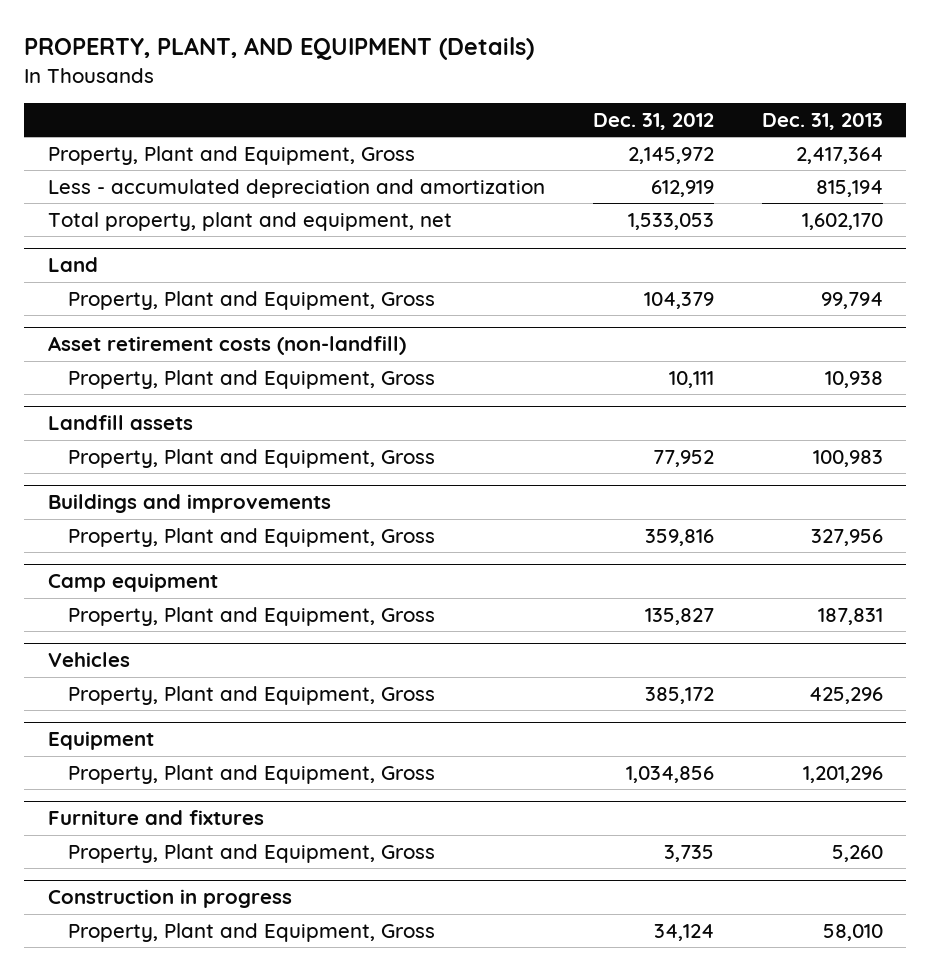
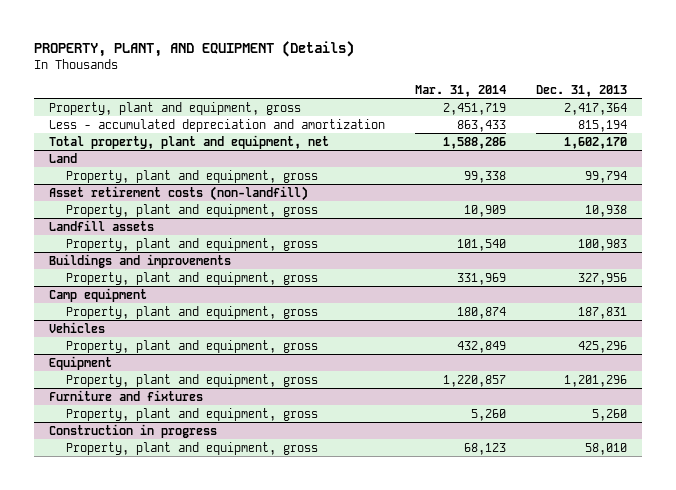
[592,112,714,130] Dec. 31, 2012 -> none
none -> [415,84,507,97] Mar. 31, 2014
[47,145,415,165] Property, Plant and Equipment, Gross -> [49,101,302,115] Property, plant and equipment, gross
[67,290,435,310] Property, Plant and Equipment, Gross -> [65,169,318,183] Property, plant and equipment, gross
[67,369,435,389] Property, Plant and Equipment, Gross -> [65,203,318,217] Property, plant and equipment, gross
[67,448,435,468] Property, Plant and Equipment, Gross -> [65,237,318,251] Property, plant and equipment, gross
[67,527,435,547] Property, Plant and Equipment, Gross -> [65,271,318,285] Property, plant and equipment, gross
[67,606,435,626] Property, Plant and Equipment, Gross -> [65,305,318,319] Property, plant and equipment, gross
[67,685,435,705] Property, Plant and Equipment, Gross -> [65,339,318,353] Property, plant and equipment, gross
[67,764,435,784] Property, Plant and Equipment, Gross -> [65,373,318,387] Property, plant and equipment, gross
[67,843,435,863] Property, Plant and Equipment, Gross -> [65,407,318,421] Property, plant and equipment, gross
[67,922,435,942] Property, Plant and Equipment, Gross -> [65,441,318,455] Property, plant and equipment, gross

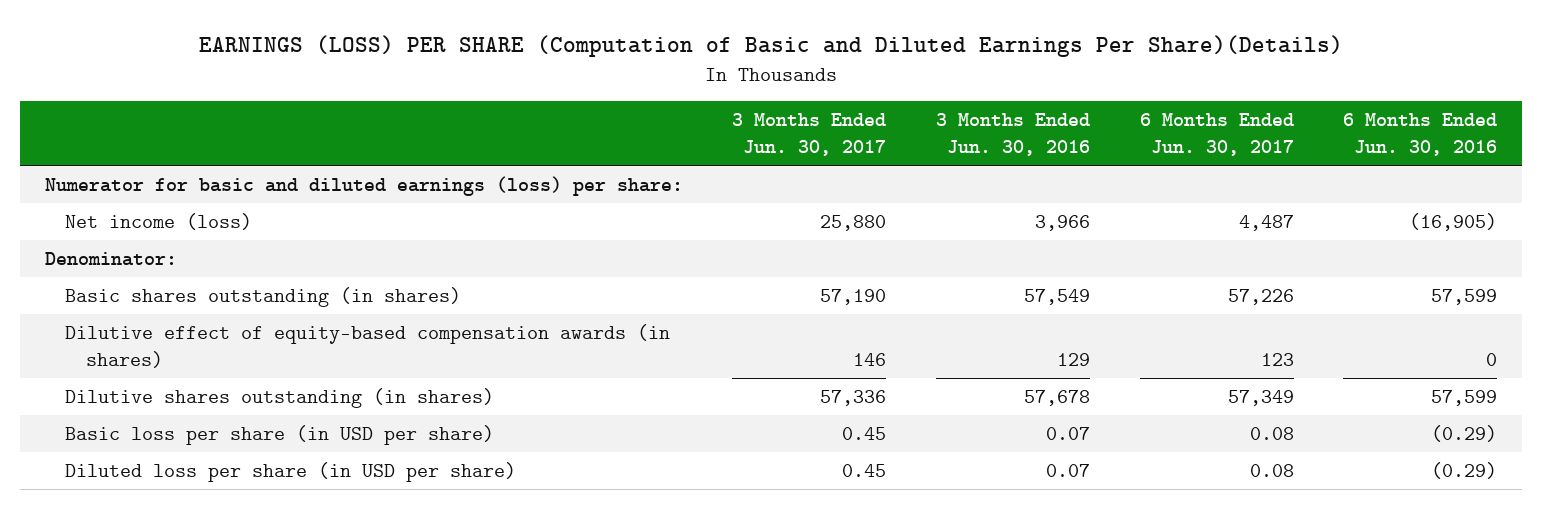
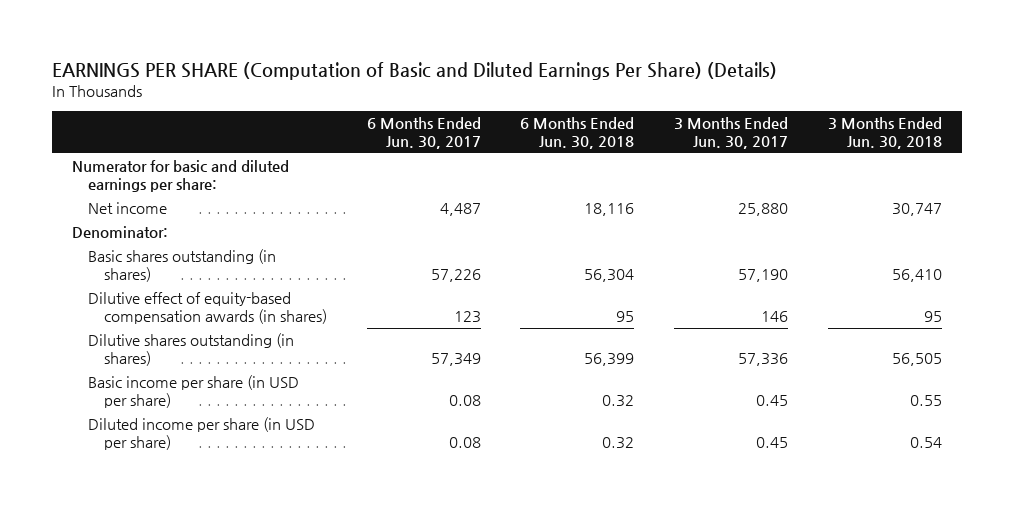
[198,35,1343,58] EARNINGS (LOSS) PER SHARE (Computation of Basic and Diluted Earnings Per Share)(Details) -> [52,61,778,80] EARNINGS PER SHARE (Computation of Basic and Diluted Earnings Per Share) (Details)
[935,113,1090,157] 3 Months Ended Jun. 30, 2016 -> none
[1343,113,1498,157] 6 Months Ended Jun. 30, 2016 -> none
none -> [520,117,635,150] 6 Months Ended Jun. 30, 2018
none -> [828,117,943,150] 3 Months Ended Jun. 30, 2018
[44,175,683,196] Numerator for basic and diluted earnings (loss) per share: -> [72,160,290,193] Numerator for basic and diluted earnings per share:
[65,212,253,230] Net income (loss) -> [87,202,167,215] Net income
[65,424,495,445] Basic loss per share (in USD per share) -> [87,375,299,409] Basic income per share (in USD per share)
[65,461,517,482] Diluted loss per share (in USD per share) -> [87,417,315,451] Diluted income per share (in USD per share)

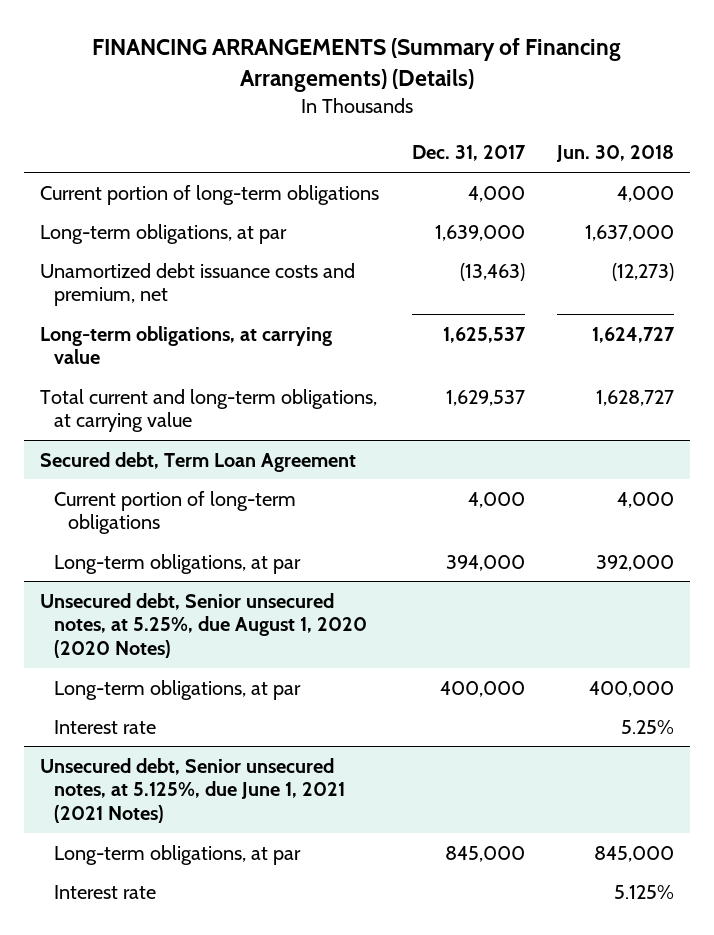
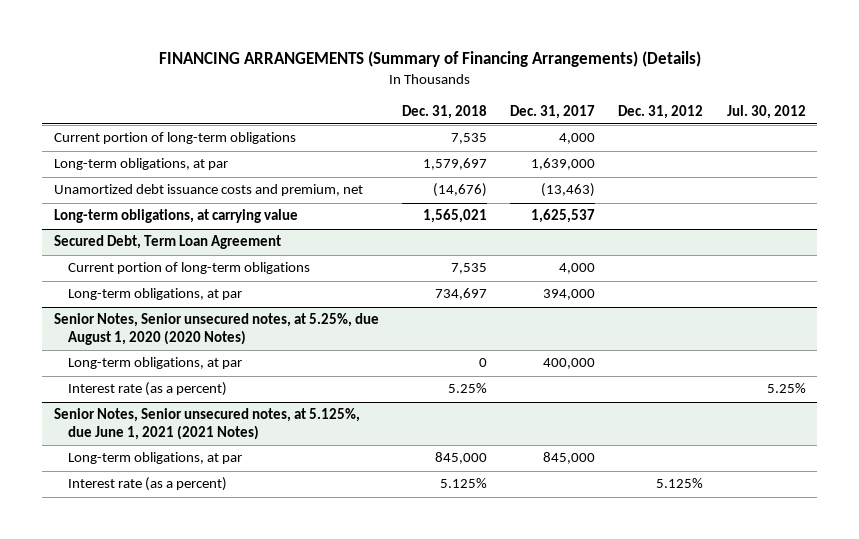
[555,145,674,163] Jun. 30, 2018 -> none
none -> [401,104,487,119] Dec. 31, 2018
none -> [618,104,704,119] Dec. 31, 2012
none -> [726,104,806,119] Jul. 30, 2012
[40,388,378,433] Total current and long-term obligations, at carrying value -> none
[40,451,357,472] Secured debt, Term Loan Agreement -> [53,235,281,250] Secured Debt, Term Loan Agreement
[40,592,368,659] Unsecured debt, Senior unsecured notes, at 5.25%, due August 1, 2020 (2020 Notes) -> [53,313,379,345] Senior Notes, Senior unsecured notes, at 5.25%, due August 1, 2020 (2020 Notes)
[54,719,157,734] Interest rate -> [67,382,227,397] Interest rate (as a percent)
[40,757,346,824] Unsecured debt, Senior unsecured notes, at 5.125%, due June 1, 2021 (2021 Notes) -> [53,408,360,440] Senior Notes, Senior unsecured notes, at 5.125%, due June 1, 2021 (2021 Notes)
[54,884,157,899] Interest rate -> [67,477,227,492] Interest rate (as a percent)

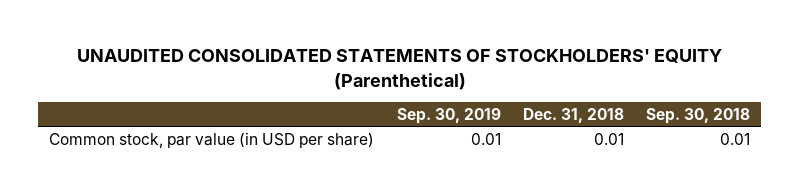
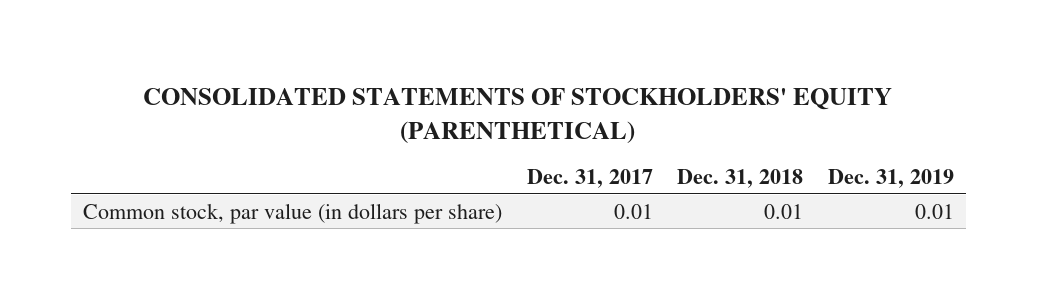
[76,49,722,90] UNAUDITED CONSOLIDATED STATEMENTS OF STOCKHOLDERS' EQUITY (Parenthetical) -> [143,87,893,144] CONSOLIDATED STATEMENTS OF STOCKHOLDERS' EQUITY (PARENTHETICAL)
[396,108,501,125] Sep. 30, 2019 -> none
[646,108,751,125] Sep. 30, 2018 -> none
none -> [526,169,653,189] Dec. 31, 2017
none -> [827,169,954,189] Dec. 31, 2019
[49,131,375,148] Common stock, par value (in USD per share) -> [83,202,503,224] Common stock, par value (in dollars per share)

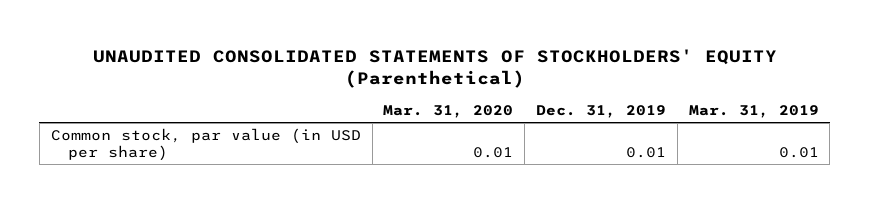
[143,87,893,144] CONSOLIDATED STATEMENTS OF STOCKHOLDERS' EQUITY (PARENTHETICAL) -> [92,48,777,88] UNAUDITED CONSOLIDATED STATEMENTS OF STOCKHOLDERS' EQUITY (Parenthetical)
[526,169,653,189] Dec. 31, 2017 -> none
[677,169,804,189] Dec. 31, 2018 -> none
none -> [383,104,514,118] Mar. 31, 2020
none -> [688,104,819,118] Mar. 31, 2019
[83,202,503,224] Common stock, par value (in dollars per share) -> [50,128,361,162] Common stock, par value (in USD per share)

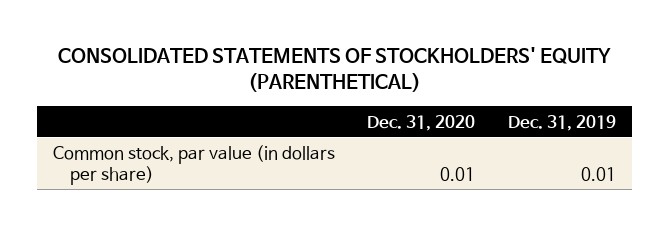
[92,48,777,88] UNAUDITED CONSOLIDATED STATEMENTS OF STOCKHOLDERS' EQUITY (Parenthetical) -> [58,47,612,93] CONSOLIDATED STATEMENTS OF STOCKHOLDERS' EQUITY (PARENTHETICAL)
[383,104,514,118] Mar. 31, 2020 -> none
[688,104,819,118] Mar. 31, 2019 -> none
none -> [367,114,476,131] Dec. 31, 2020
[50,128,361,162] Common stock, par value (in USD per share) -> [53,145,336,185] Common stock, par value (in dollars per share)

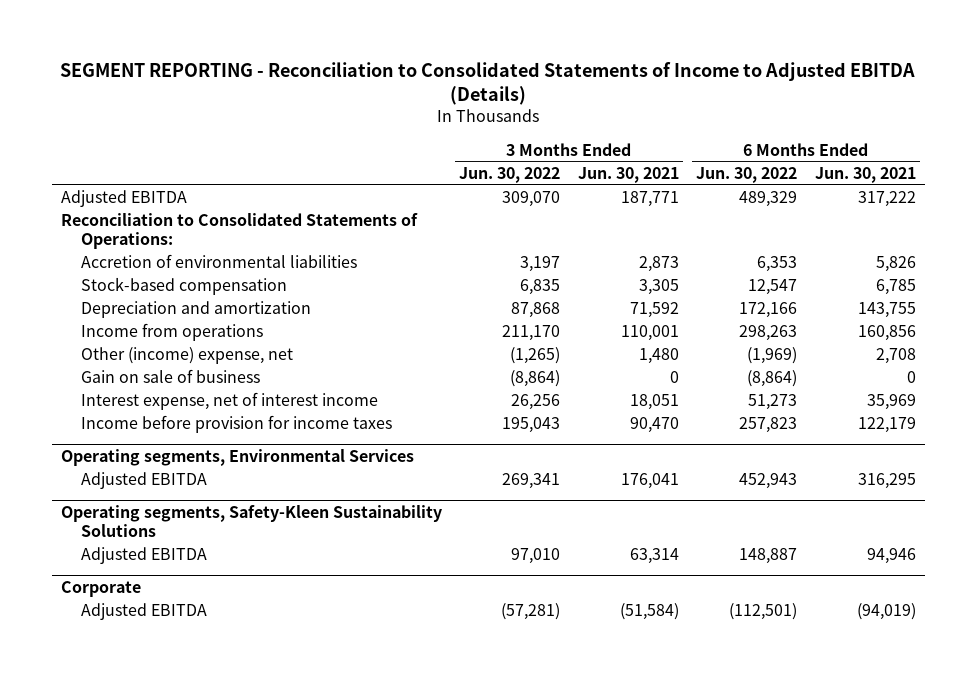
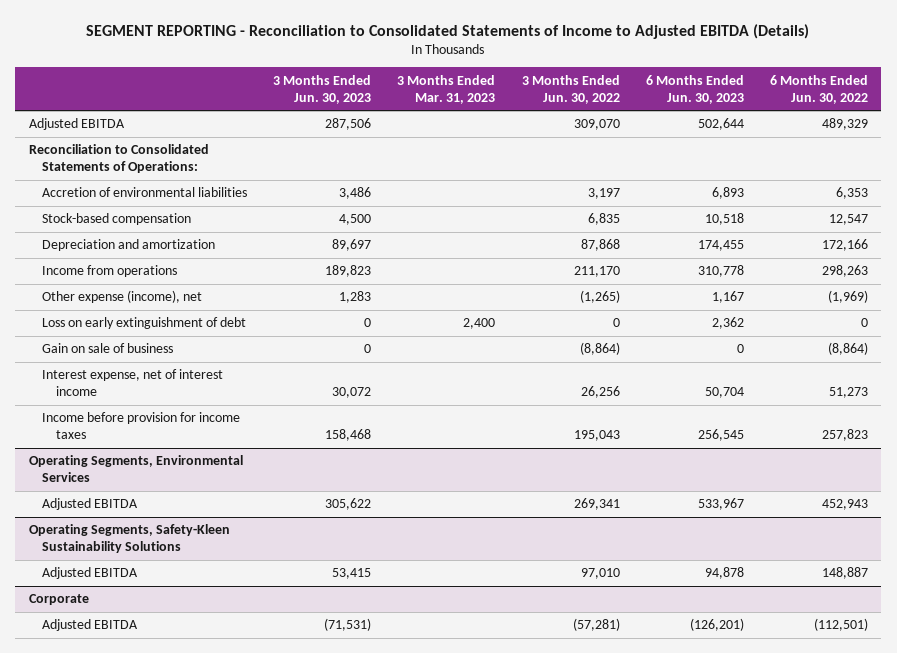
[577,167,679,184] Jun. 30, 2021 -> none
[814,167,916,184] Jun. 30, 2021 -> none
none -> [273,74,372,104] 3 Months Ended Jun. 30, 2023
none -> [397,74,496,104] 3 Months Ended Mar. 31, 2023
none -> [645,74,744,104] 6 Months Ended Jun. 30, 2023
[81,347,294,365] Other (income) expense, net -> [42,290,203,304] Other expense (income), net
none -> [42,317,247,330] Loss on early extinguishment of debt
[60,448,414,466] Operating segments, Environmental Services -> [28,455,243,483] Operating Segments, Environmental Services
[60,504,442,537] Operating segments, Safety-Kleen Sustainability Solutions -> [28,524,230,554] Operating Segments, Safety-Kleen Sustainability Solutions

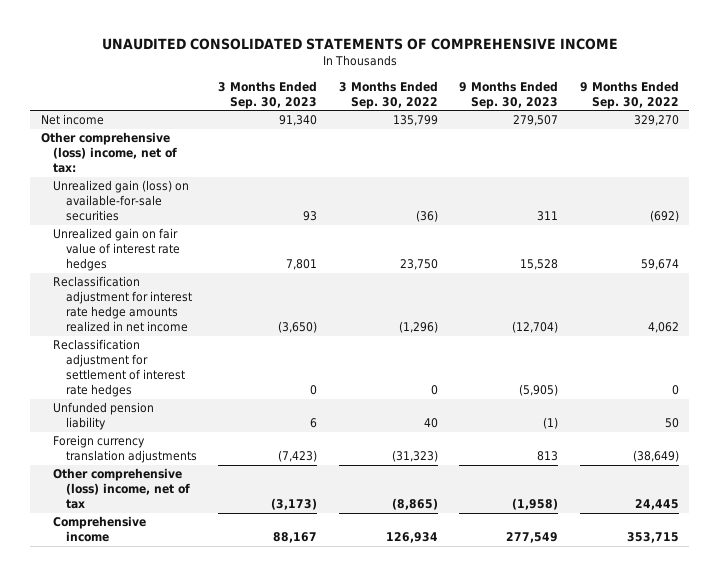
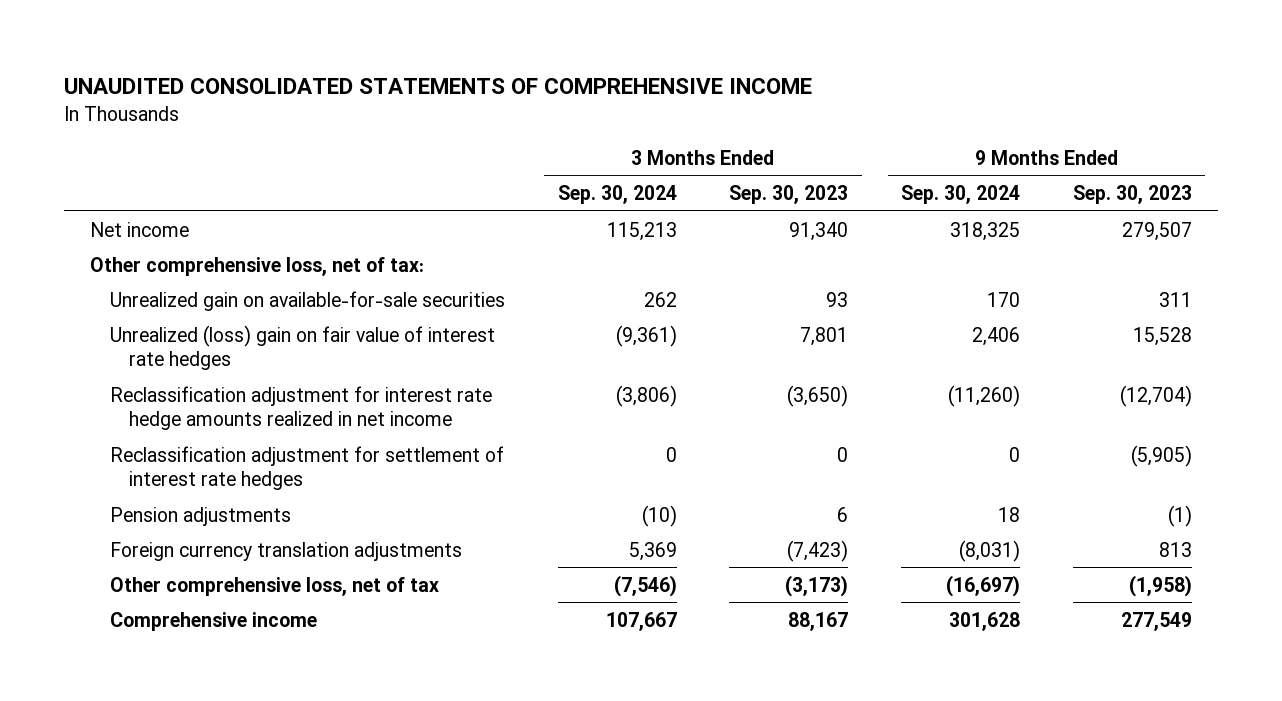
[338,80,438,109] 3 Months Ended Sep. 30, 2022 -> none
[579,80,679,109] 9 Months Ended Sep. 30, 2022 -> none
none -> [557,185,677,205] Sep. 30, 2024
none -> [901,185,1021,205] Sep. 30, 2024
[40,132,178,174] Other comprehensive (loss) income, net of tax: -> [90,256,425,276] Other comprehensive loss, net of tax:
[53,180,190,222] Unrealized gain (loss) on available-for-sale securities -> [109,290,505,311] Unrealized gain on available-for-sale securities
[53,228,180,272] Unrealized gain on fair value of interest rate hedges -> [109,324,495,371] Unrealized (loss) gain on fair value of interest rate hedges
[53,402,155,431] Unfunded pension liability -> [109,506,291,526] Pension adjustments
[53,468,190,510] Other comprehensive (loss) income, net of tax -> [109,576,439,596] Other comprehensive loss, net of tax

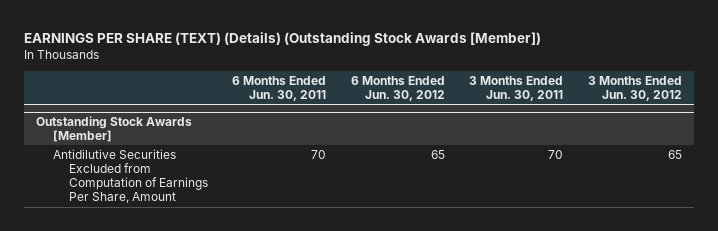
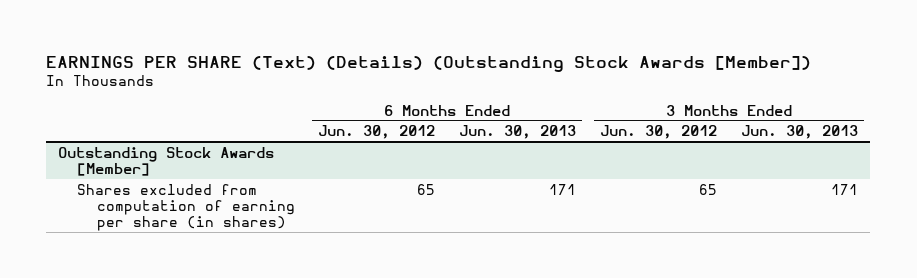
[24,31,542,46] EARNINGS PER SHARE (TEXT) (Details) (Outstanding Stock Awards [Member]) -> [46,55,812,72] EARNINGS PER SHARE (Text) (Details) (Outstanding Stock Awards [Member])
[232,75,327,101] 6 Months Ended Jun. 30, 2011 -> none
[469,75,564,101] 3 Months Ended Jun. 30, 2011 -> none
none -> [459,125,577,140] Jun. 30, 2013
none -> [741,125,859,140] Jun. 30, 2013
[52,149,209,204] Antidilutive Securities Excluded from Computation of Earnings Per Share, Amount -> [77,183,295,232] Shares excluded from computation of earning per share (in shares)

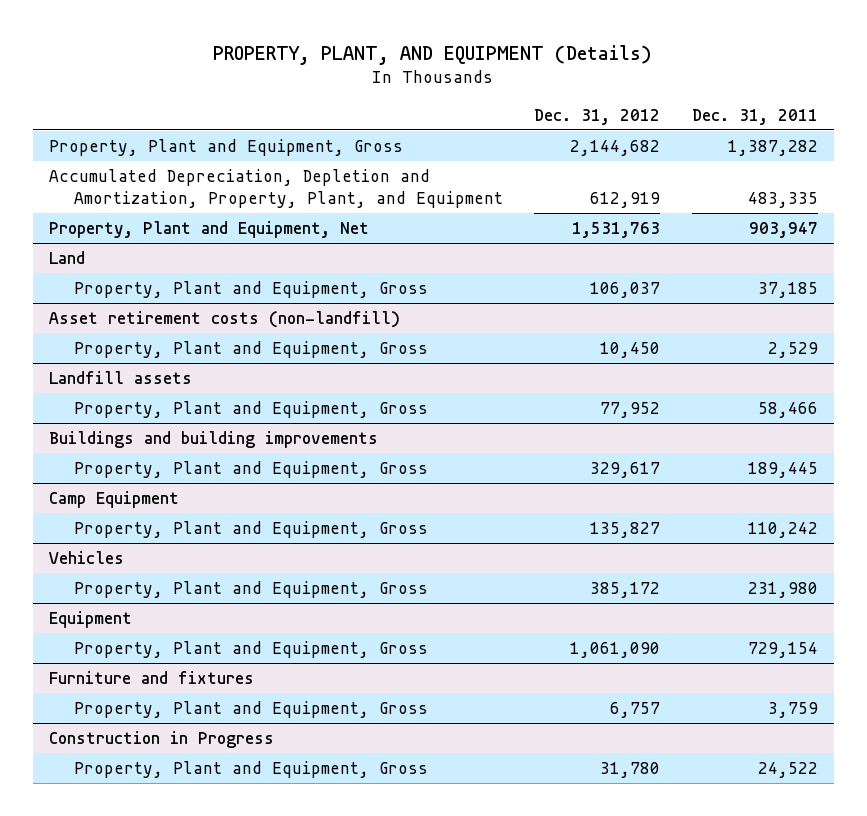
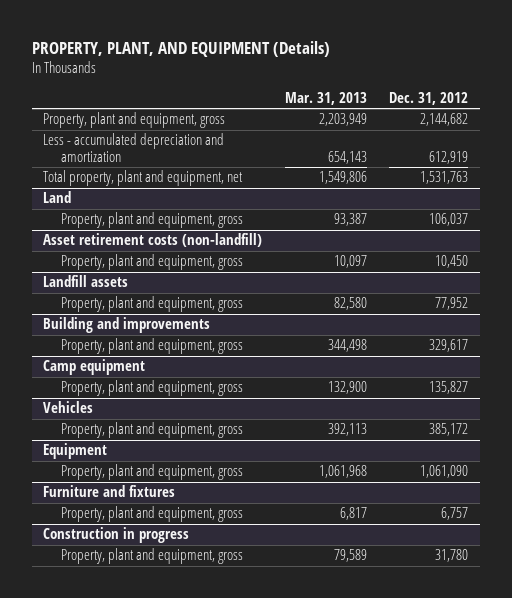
[691,108,818,125] Dec. 31, 2011 -> none
none -> [284,92,367,106] Mar. 31, 2013
[49,138,404,156] Property, Plant and Equipment, Gross -> [43,112,226,129] Property, plant and equipment, gross
[49,168,503,208] Accumulated Depreciation, Depletion and Amortization, Property, Plant, and Equipment -> [43,133,225,162] Less - accumulated depreciation and amortization
[49,220,370,238] Property, Plant and Equipment, Net -> [43,170,244,187] Total property, plant and equipment, net
[73,280,428,298] Property, Plant and Equipment, Gross -> [61,212,244,229] Property, plant and equipment, gross
[73,340,428,358] Property, Plant and Equipment, Gross -> [61,254,244,271] Property, plant and equipment, gross
[73,400,428,418] Property, Plant and Equipment, Gross -> [61,296,244,313] Property, plant and equipment, gross
[49,430,379,448] Buildings and building improvements -> [43,317,211,334] Building and improvements
[73,460,428,478] Property, Plant and Equipment, Gross -> [61,338,244,355] Property, plant and equipment, gross
[49,490,180,508] Camp Equipment -> [43,359,146,376] Camp equipment
[73,520,428,538] Property, Plant and Equipment, Gross -> [61,380,244,397] Property, plant and equipment, gross
[73,580,428,598] Property, Plant and Equipment, Gross -> [61,422,244,439] Property, plant and equipment, gross
[73,640,428,658] Property, Plant and Equipment, Gross -> [61,464,244,481] Property, plant and equipment, gross
[73,700,428,718] Property, Plant and Equipment, Gross -> [61,506,244,523] Property, plant and equipment, gross
[49,730,275,748] Construction in Progress -> [43,527,190,544] Construction in progress
[73,760,428,778] Property, Plant and Equipment, Gross -> [61,548,244,565] Property, plant and equipment, gross

